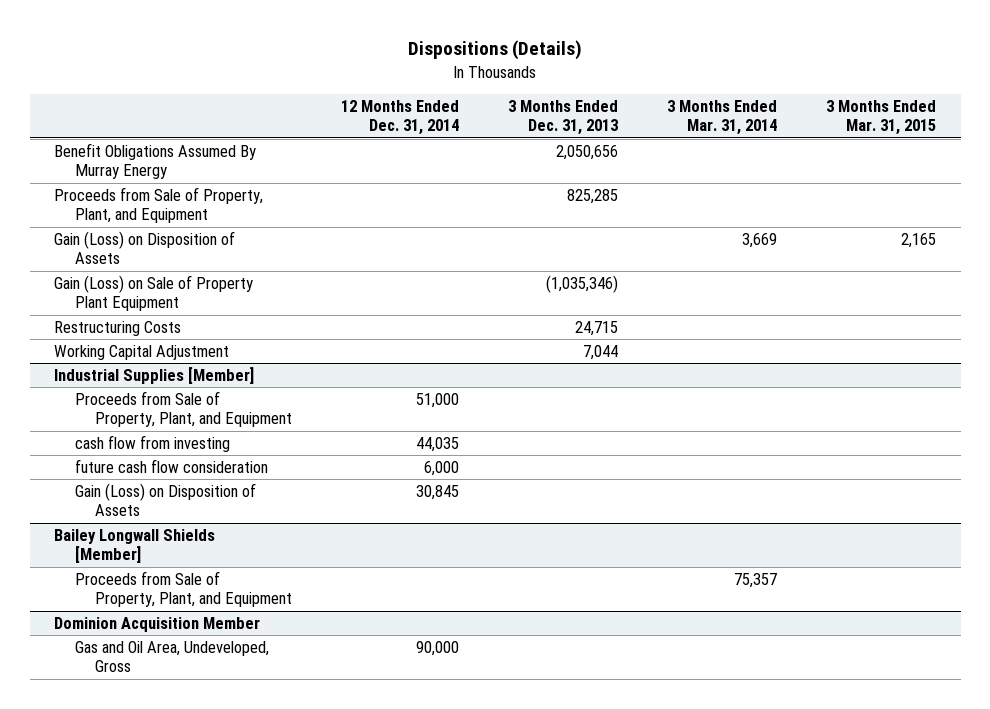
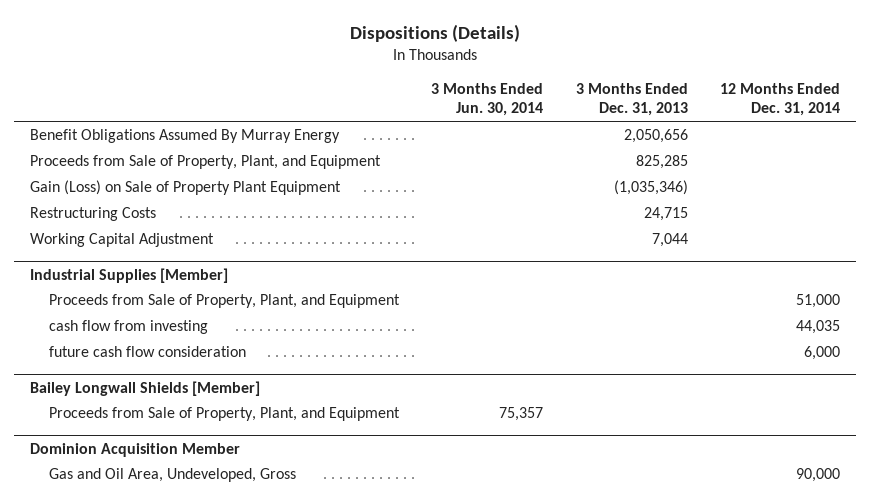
[667,100,778,136] 3 Months Ended Mar. 31, 2014 -> none
[826,100,937,136] 3 Months Ended Mar. 31, 2015 -> none
none -> [431,83,544,117] 3 Months Ended Jun. 30, 2014
[54,231,236,265] Gain (Loss) on Disposition of Assets -> none
[74,483,256,517] Gain (Loss) on Disposition of Assets -> none

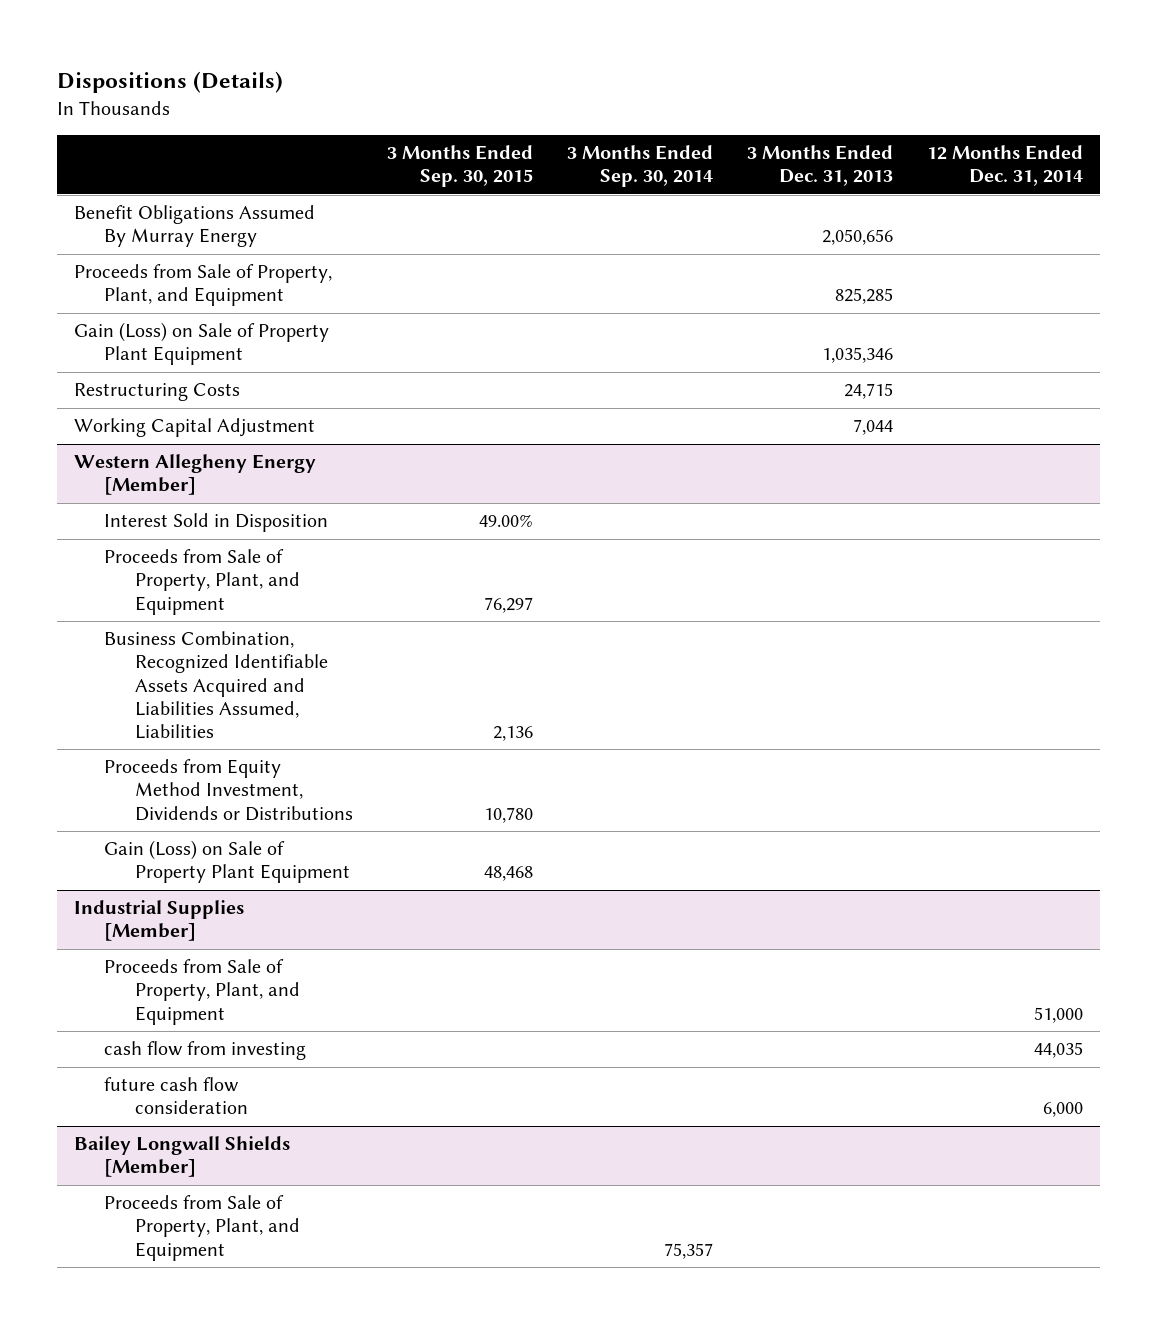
[431,83,544,117] 3 Months Ended Jun. 30, 2014 -> none
none -> [386,145,533,188] 3 Months Ended Sep. 30, 2015
none -> [566,145,713,188] 3 Months Ended Sep. 30, 2014
[613,180,688,196] (1,035,346) -> [821,347,893,364] 1,035,346
none -> [73,454,316,496] Western Allegheny Energy [Member]
none -> [104,513,329,533] Interest Sold in Disposition
none -> [104,549,300,615] Proceeds from Sale of Property, Plant, and Equipment
none -> [104,631,328,739] Business Combination, Recognized Identifiable Assets Acquired and Liabilities Assumed, Liabilities
none -> [104,759,353,821] Proceeds from Equity Method Investment, Dividends or Distributions
none -> [104,840,350,884] Gain (Loss) on Sale of Property Plant Equipment
[30,442,241,457] Dominion Acquisition Member -> none
[49,468,297,483] Gas and Oil Area, Undeveloped, Gross -> none

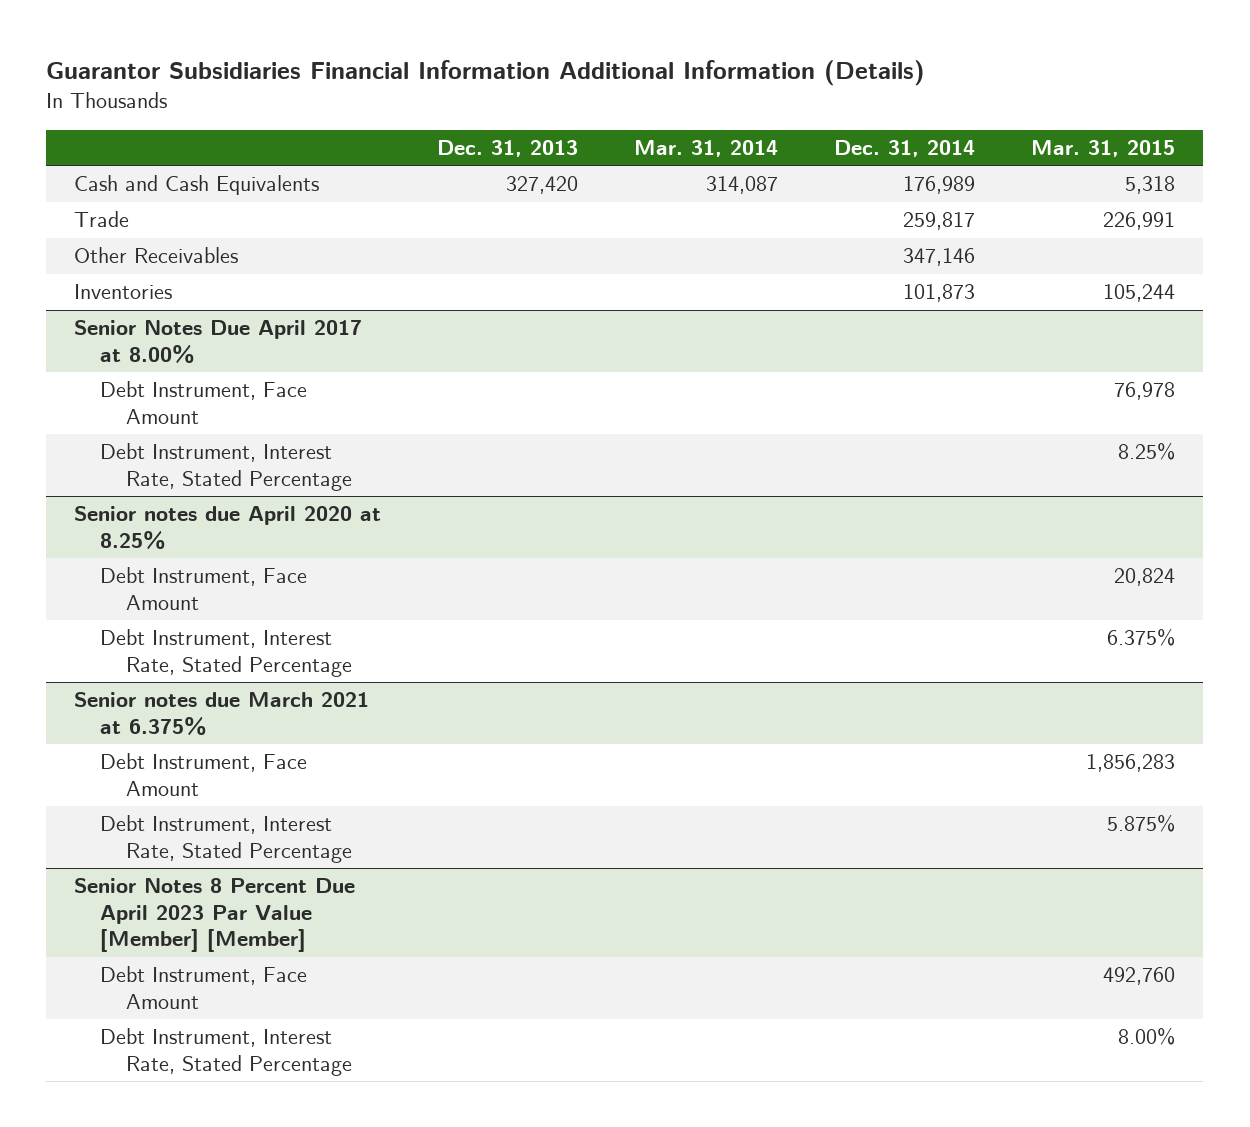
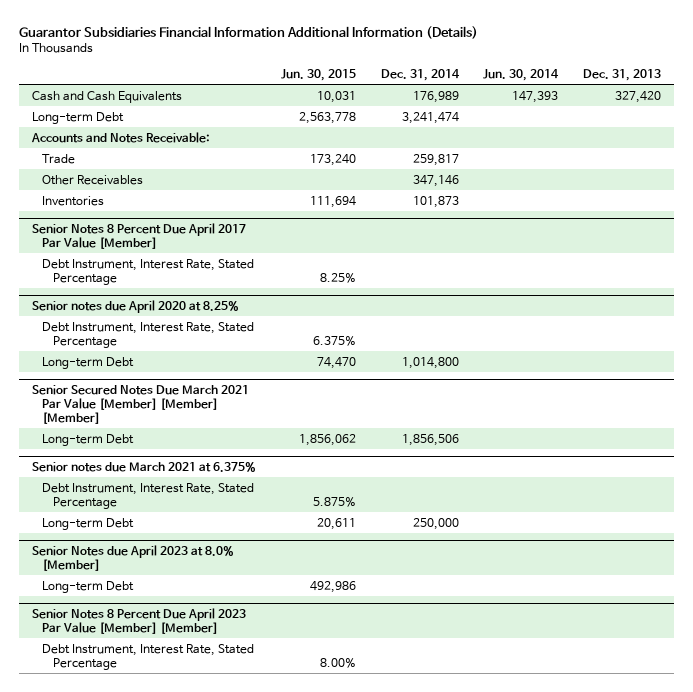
[634,139,779,157] Mar. 31, 2014 -> none
[1031,139,1176,157] Mar. 31, 2015 -> none
none -> [280,68,356,81] Jun. 30, 2015
none -> [483,68,560,81] Jun. 30, 2014
none -> [31,111,124,124] Long-term Debt
none -> [30,131,210,143] Accounts and Notes Receivable:
[100,381,308,424] Debt Instrument, Face Amount -> none
[74,320,363,363] Senior Notes Due April 2017 at 8.00% -> [31,222,246,249] Senior Notes 8 Percent Due April 2017 Par Value [Member]
[100,567,308,610] Debt Instrument, Face Amount -> none
none -> [42,356,135,369] Long-term Debt
none -> [31,384,249,424] Senior Secured Notes Due March 2021 Par Value [Member] [Member] [Member]
none -> [42,433,135,446] Long-term Debt
[100,753,308,796] Debt Instrument, Face Amount -> none
none -> [42,517,135,530] Long-term Debt
none -> [31,544,234,571] Senior Notes due April 2023 at 8.0% [Member]
none -> [42,580,135,593] Long-term Debt
[100,966,308,1009] Debt Instrument, Face Amount -> none

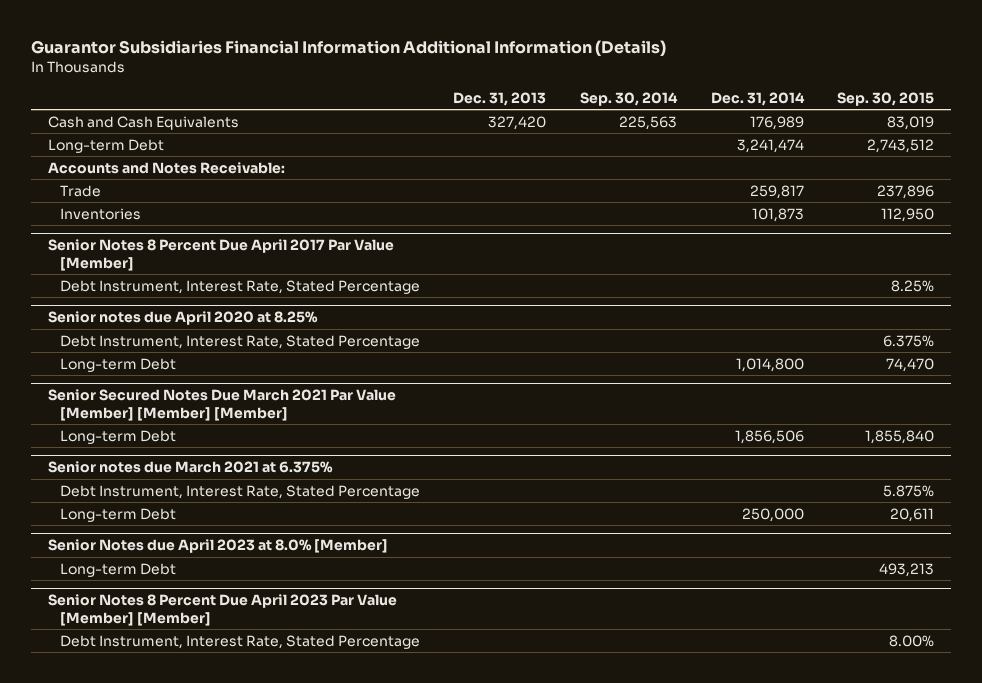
[280,68,356,81] Jun. 30, 2015 -> none
[483,68,560,81] Jun. 30, 2014 -> none
none -> [579,91,678,106] Sep. 30, 2014
none -> [837,91,935,106] Sep. 30, 2015
[42,174,144,185] Other Receivables -> none

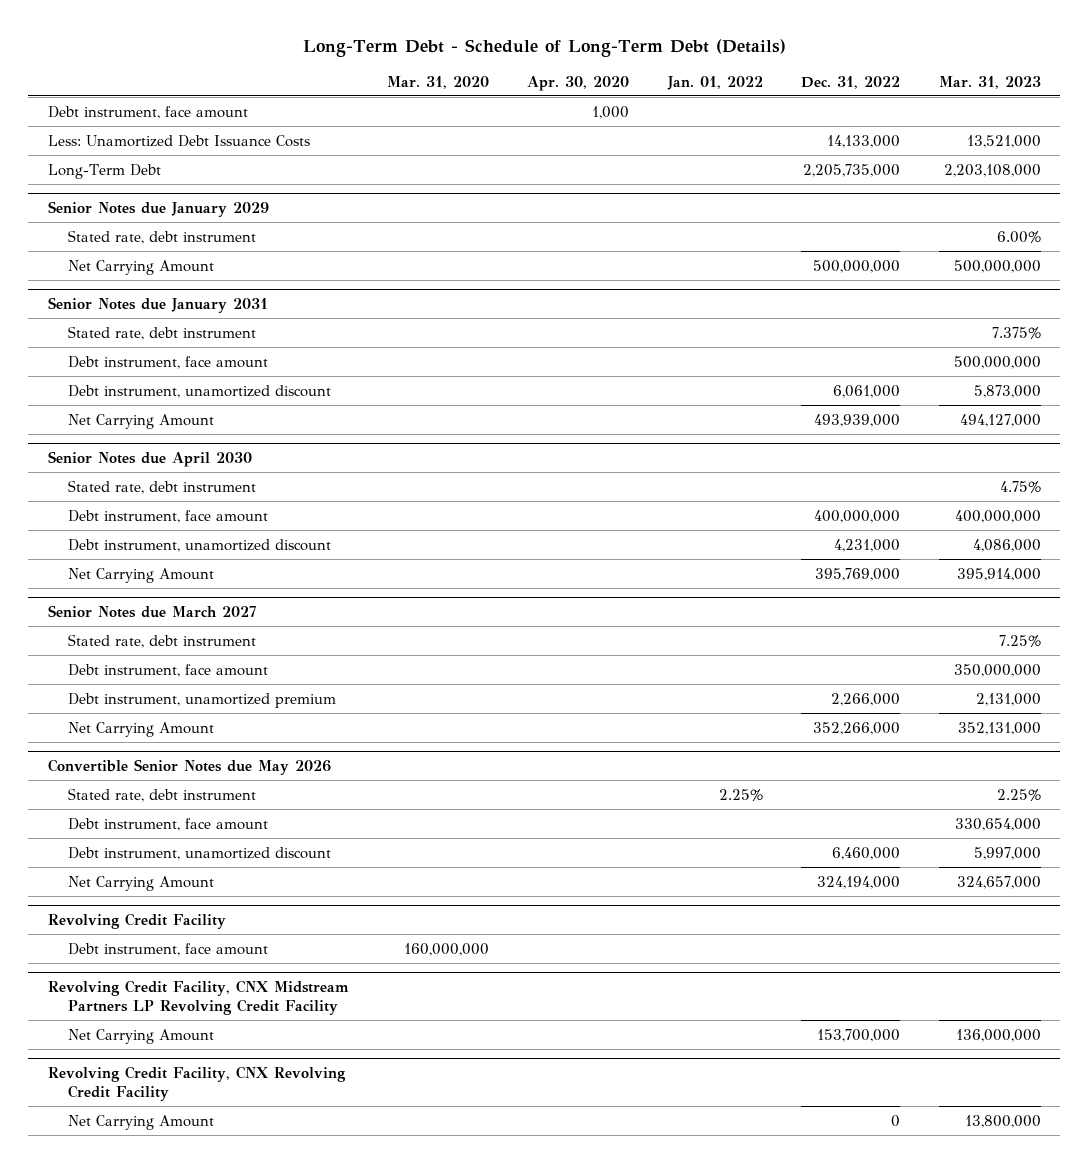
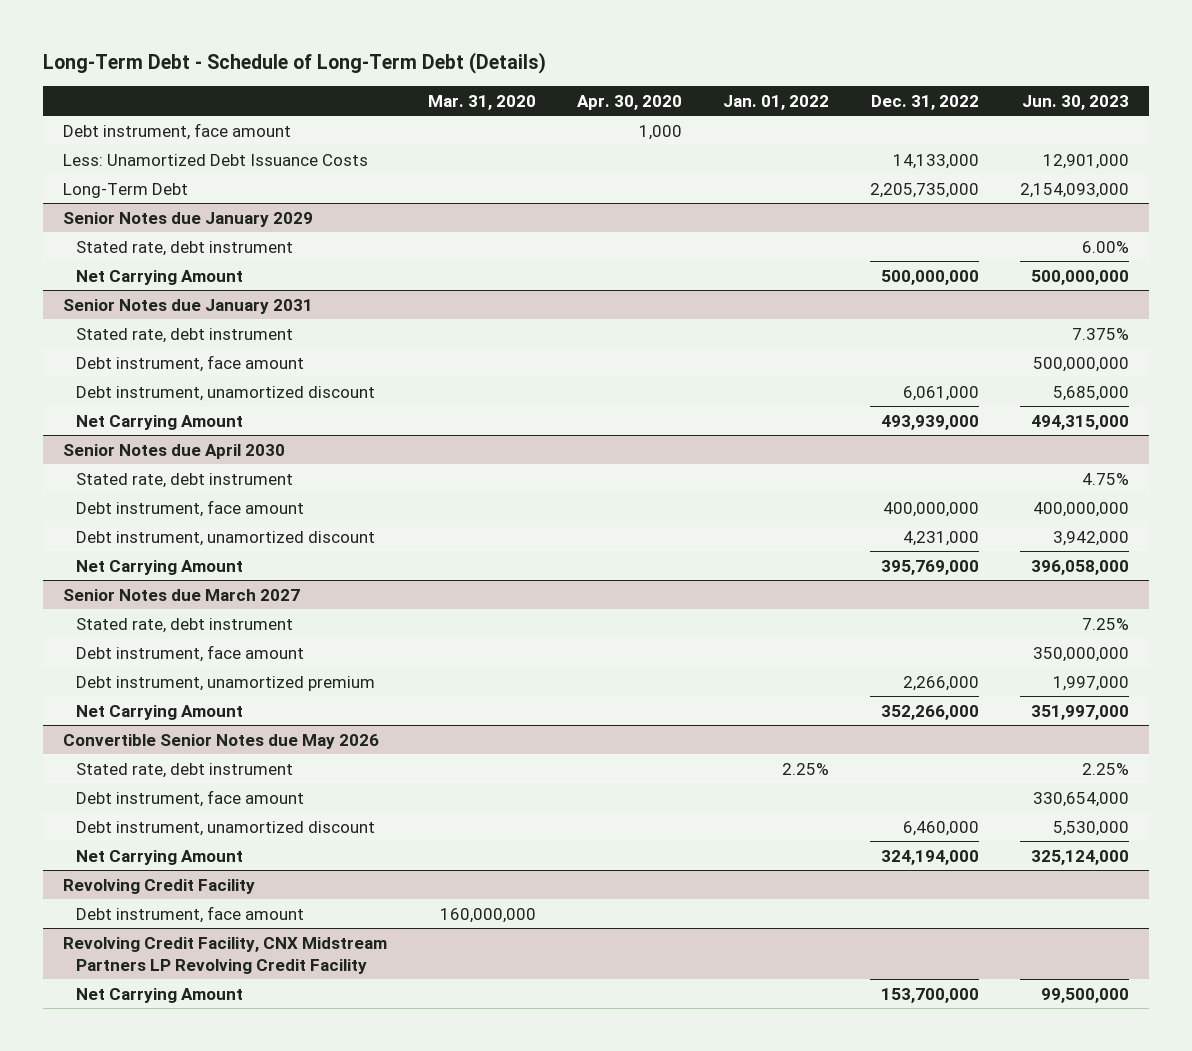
[938,75,1041,89] Mar. 31, 2023 -> none
none -> [1022,94,1130,110] Jun. 30, 2023
[47,1066,346,1102] Revolving Credit Facility, CNX Revolving Credit Facility -> none
[67,1114,214,1130] Net Carrying Amount -> none

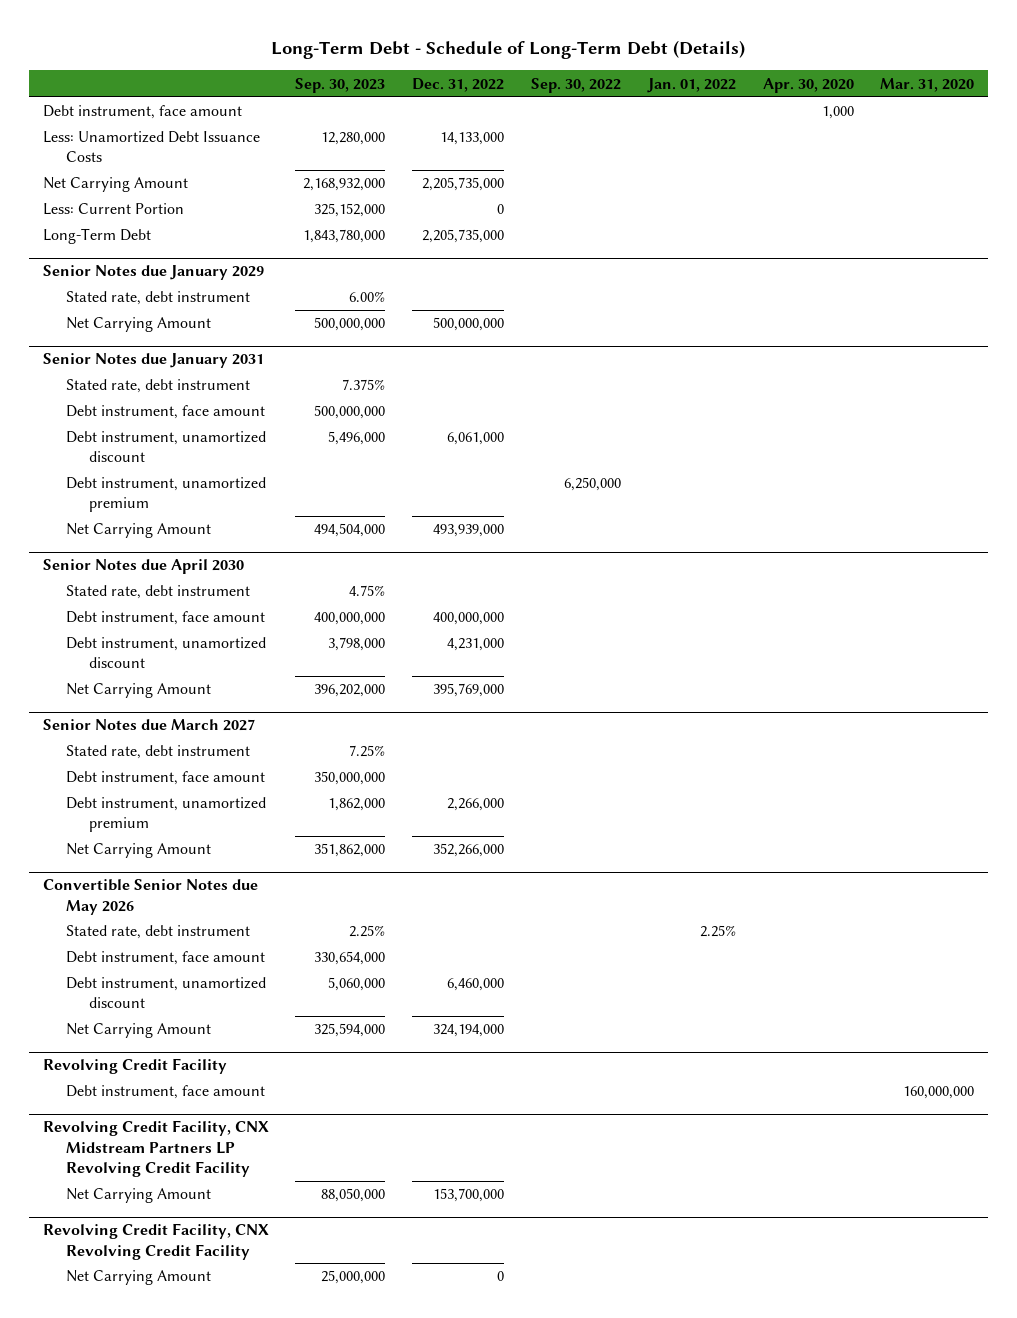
[1022,94,1130,110] Jun. 30, 2023 -> none
none -> [295,77,386,93] Sep. 30, 2023
none -> [530,77,621,93] Sep. 30, 2022
none -> [42,177,188,193] Net Carrying Amount
none -> [42,203,184,216] Less: Current Portion
none -> [65,477,266,513] Debt instrument, unamortized premium
none -> [42,1223,269,1260] Revolving Credit Facility, CNX Revolving Credit Facility
none -> [65,1270,211,1286] Net Carrying Amount

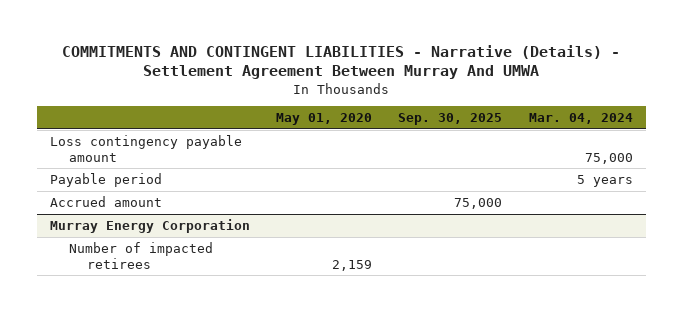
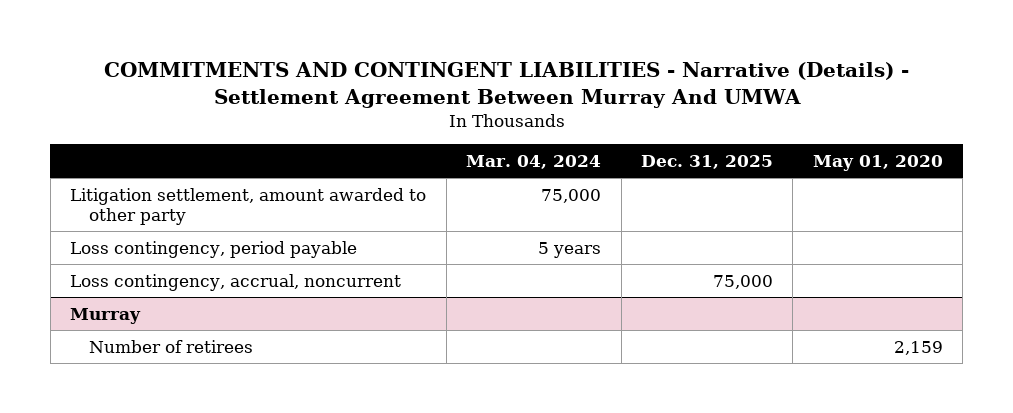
[398,113,503,126] Sep. 30, 2025 -> none
none -> [640,154,773,169] Dec. 31, 2025
[50,134,243,162] Loss contingency payable amount -> [70,187,427,226] Litigation settlement, amount awarded to other party
[50,172,163,187] Payable period -> [70,240,358,258] Loss contingency, period payable
[50,195,163,207] Accrued amount -> [70,273,402,291] Loss contingency, accrual, noncurrent
[50,218,251,233] Murray Energy Corporation -> [70,307,142,324] Murray
[68,241,213,269] Number of impacted retirees -> [89,339,254,353] Number of retirees

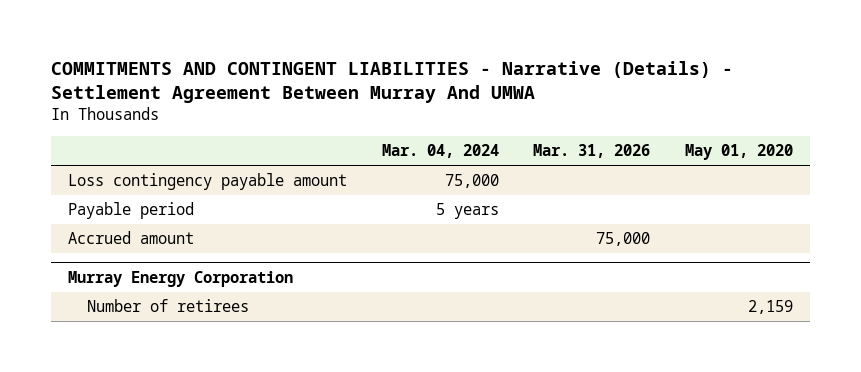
[640,154,773,169] Dec. 31, 2025 -> none
none -> [533,143,651,158] Mar. 31, 2026
[70,187,427,226] Litigation settlement, amount awarded to other party -> [68,173,348,191] Loss contingency payable amount
[70,240,358,258] Loss contingency, period payable -> [68,202,195,220] Payable period
[70,273,402,291] Loss contingency, accrual, noncurrent -> [68,231,195,245] Accrued amount
[70,307,142,324] Murray -> [68,270,294,287] Murray Energy Corporation

